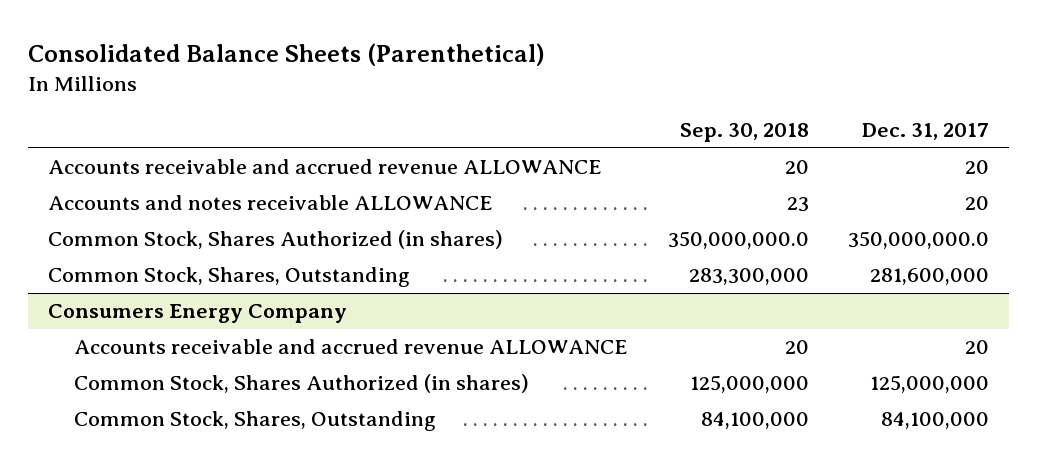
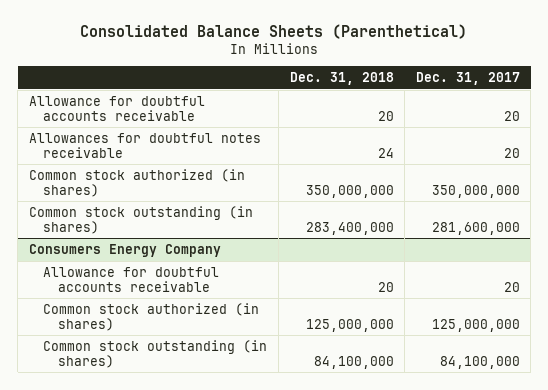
[679,123,809,143] Sep. 30, 2018 -> none
none -> [289,71,394,85] Dec. 31, 2018
[48,159,603,175] Accounts receivable and accrued revenue ALLOWANCE -> [28,95,205,121] Allowance for doubtful accounts receivable
[48,195,494,211] Accounts and notes receivable ALLOWANCE -> [28,132,261,158] Allowances for doubtful notes receivable
[48,230,504,250] Common Stock, Shares Authorized (in shares) -> [28,168,245,197] Common stock authorized (in shares)
[848,231,990,250] 350,000,000.0 -> [431,184,520,198] 350,000,000
[48,267,411,288] Common Stock, Shares, Outstanding -> [28,205,253,234] Common stock outstanding (in shares)
[73,339,628,355] Accounts receivable and accrued revenue ALLOWANCE -> [43,266,220,292] Allowance for doubtful accounts receivable
[73,374,529,394] Common Stock, Shares Authorized (in shares) -> [43,302,260,331] Common stock authorized (in shares)
[73,411,436,432] Common Stock, Shares, Outstanding -> [43,339,268,368] Common stock outstanding (in shares)

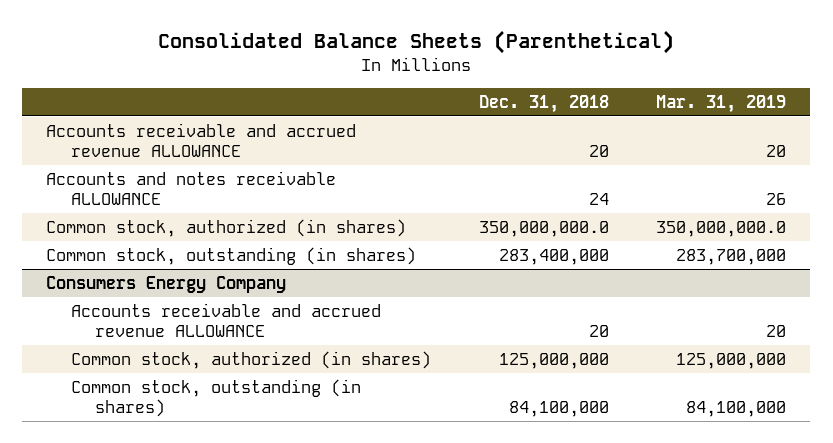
[415,71,520,85] Dec. 31, 2017 -> none
none -> [656,94,787,113] Mar. 31, 2019
[28,95,205,121] Allowance for doubtful accounts receivable -> [46,122,357,158] Accounts receivable and accrued revenue ALLOWANCE
[28,132,261,158] Allowances for doubtful notes receivable -> [46,170,337,206] Accounts and notes receivable ALLOWANCE
[28,168,245,197] Common stock authorized (in shares) -> [46,218,407,237] Common stock, authorized (in shares)
[305,184,394,198] 350,000,000 -> [478,220,609,237] 350,000,000.0
[28,205,253,234] Common stock outstanding (in shares) -> [46,246,417,265] Common stock, outstanding (in shares)
[43,266,220,292] Allowance for doubtful accounts receivable -> [70,302,381,338] Accounts receivable and accrued revenue ALLOWANCE
[43,302,260,331] Common stock authorized (in shares) -> [70,350,431,369] Common stock, authorized (in shares)
[43,339,268,368] Common stock outstanding (in shares) -> [70,378,361,418] Common stock, outstanding (in shares)

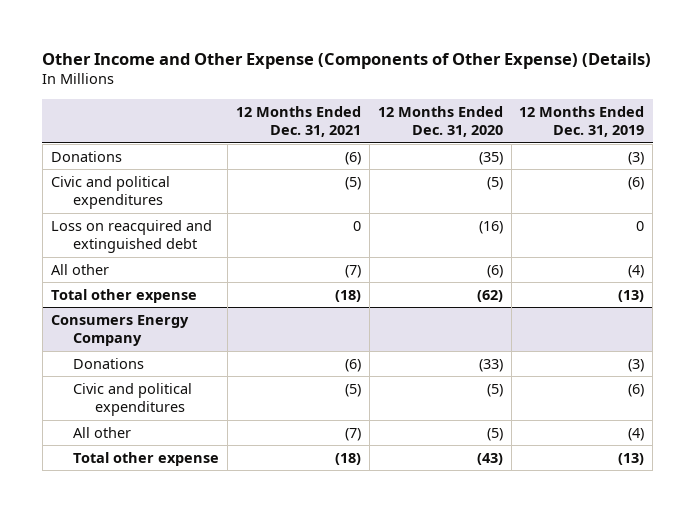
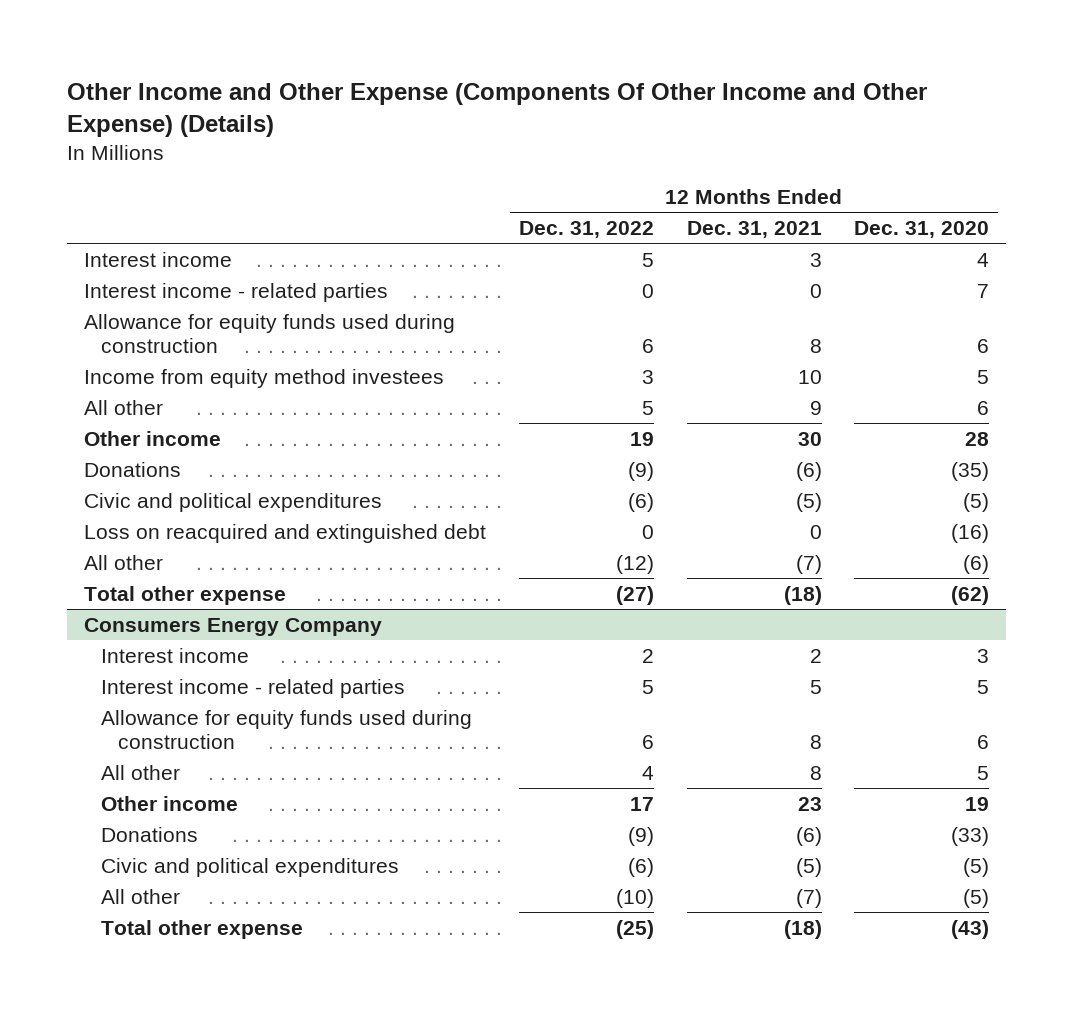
[42,52,652,69] Other Income and Other Expense (Components of Other Expense) (Details) -> [67,82,928,138] Other Income and Other Expense (Components Of Other Income and Other Expense) (Details)
[519,105,645,138] 12 Months Ended Dec. 31, 2019 -> none
none -> [518,220,654,238] Dec. 31, 2022
none -> [83,251,232,267] Interest income
none -> [83,282,388,302] Interest income - related parties
none -> [83,313,455,354] Allowance for equity funds used during construction
none -> [83,368,444,388] Income from equity method investees
none -> [83,399,163,415] All other
none -> [83,430,221,446] Other income
none -> [100,647,249,663] Interest income
none -> [100,678,405,698] Interest income - related parties
none -> [100,709,472,750] Allowance for equity funds used during construction
none -> [100,764,180,780] All other
none -> [100,795,238,811] Other income

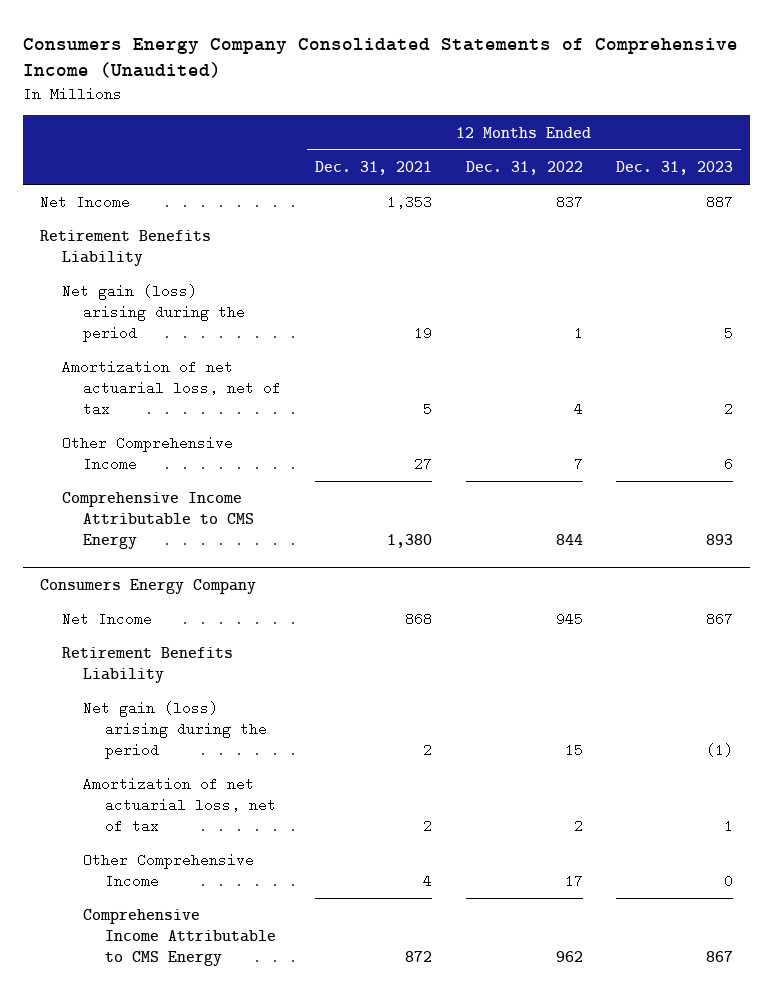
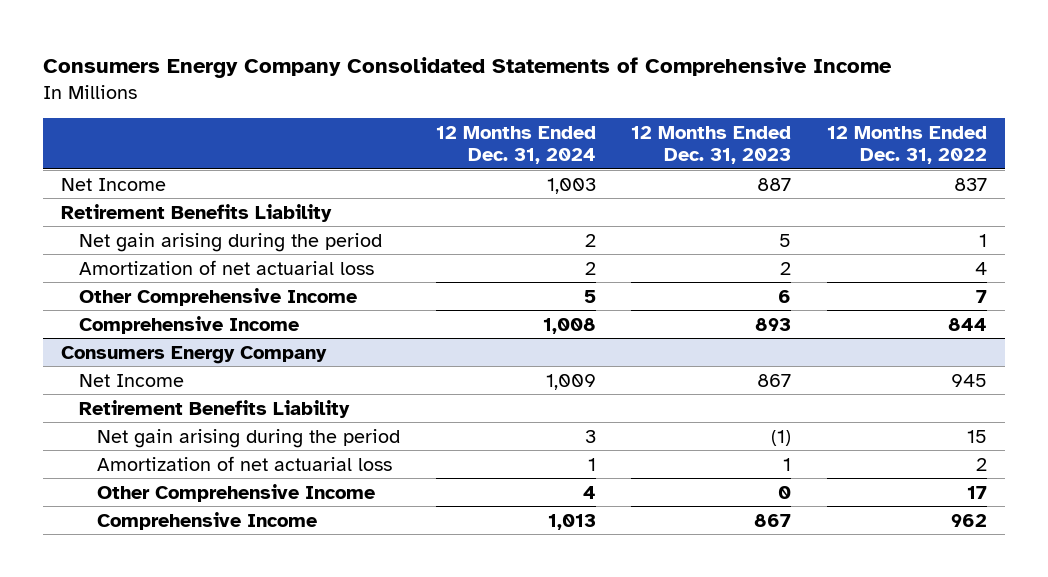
[23,37,739,78] Consumers Energy Company Consolidated Statements of Comprehensive Income (Unaudited) -> [42,56,892,78] Consumers Energy Company Consolidated Statements of Comprehensive Income
[314,161,432,176] Dec. 31, 2021 -> none
none -> [435,125,596,165] 12 Months Ended Dec. 31, 2024
[61,284,246,343] Net gain (loss) arising during the period -> [78,232,382,252] Net gain arising during the period
[61,360,282,417] Amortization of net actuarial loss, net of tax -> [78,259,374,275] Amortization of net actuarial loss
[61,492,255,550] Comprehensive Income Attributable to CMS Energy -> [78,315,299,334] Comprehensive Income
[83,701,268,760] Net gain (loss) arising during the period -> [96,428,400,448] Net gain arising during the period
[83,777,277,834] Amortization of net actuarial loss, net of tax -> [96,455,392,471] Amortization of net actuarial loss
[83,909,277,967] Comprehensive Income Attributable to CMS Energy -> [96,511,317,530] Comprehensive Income

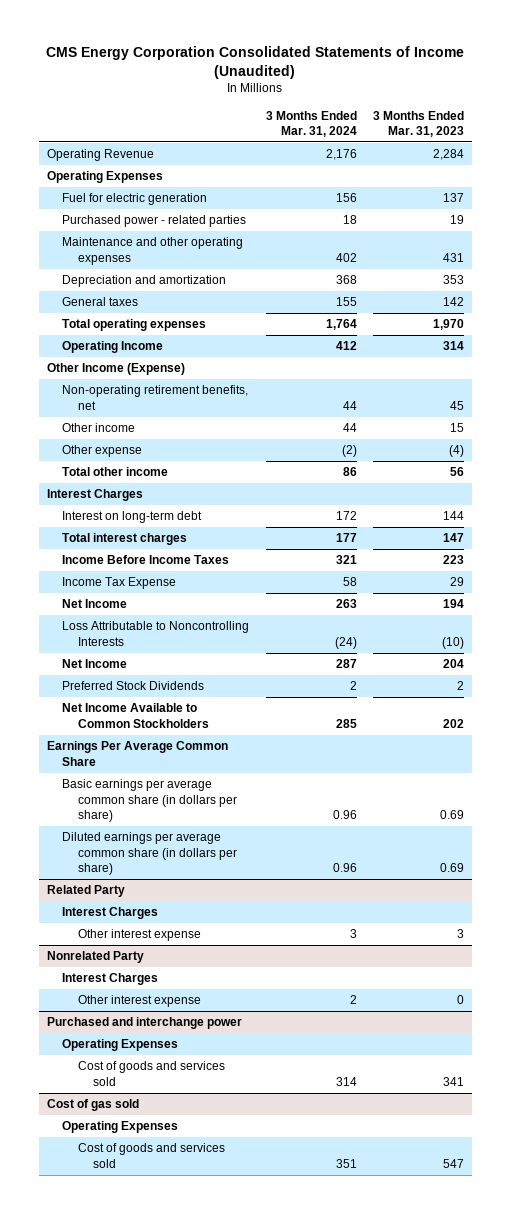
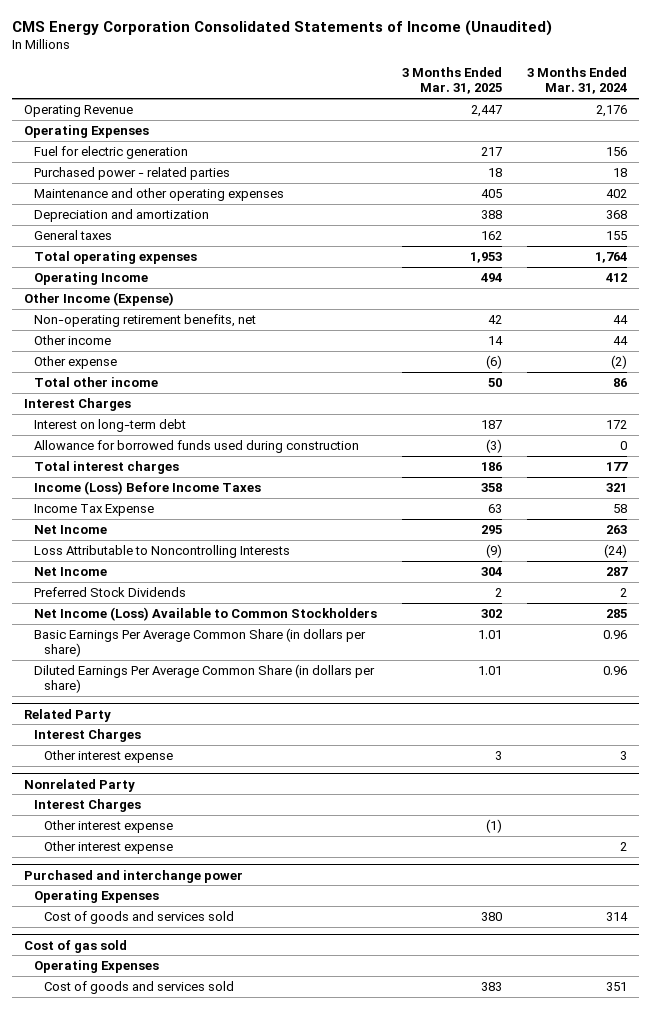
[372,110,464,137] 3 Months Ended Mar. 31, 2023 -> none
none -> [401,66,502,95] 3 Months Ended Mar. 31, 2025
none -> [34,439,360,453] Allowance for borrowed funds used during construction
[62,555,230,565] Income Before Income Taxes -> [34,480,262,495] Income (Loss) Before Income Taxes
[46,741,228,766] Earnings Per Average Common Share -> none
[62,703,209,728] Net Income Available to Common Stockholders -> [34,606,378,621] Net Income (Loss) Available to Common Stockholders
[62,779,237,822] Basic earnings per average common share (in dollars per share) -> [34,627,367,658] Basic Earnings Per Average Common Share (in dollars per share)
[62,832,237,875] Diluted earnings per average common share (in dollars per share) -> [34,663,376,694] Diluted Earnings Per Average Common Share (in dollars per share)
none -> [44,819,174,833] Other interest expense

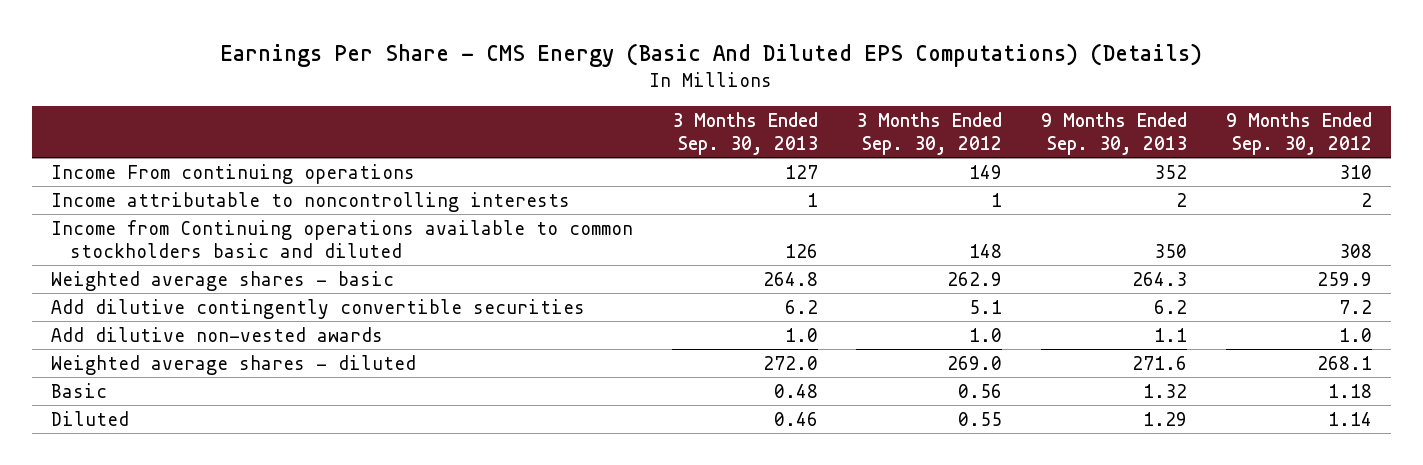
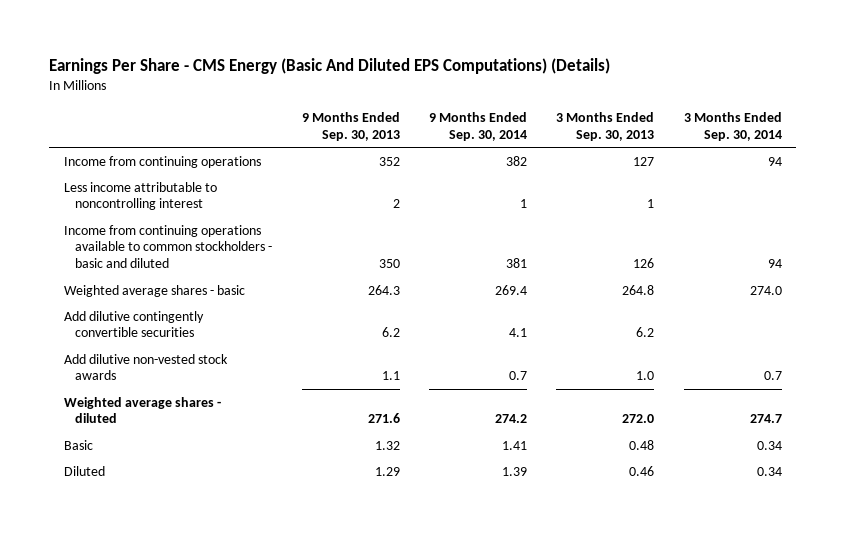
[856,111,1003,155] 3 Months Ended Sep. 30, 2012 -> none
[1225,111,1372,155] 9 Months Ended Sep. 30, 2012 -> none
none -> [428,111,527,141] 9 Months Ended Sep. 30, 2014
none -> [683,111,782,141] 3 Months Ended Sep. 30, 2014
[50,163,415,184] Income From continuing operations -> [63,155,261,168] Income from continuing operations
[50,191,570,212] Income attributable to noncontrolling interests -> [63,181,217,211] Less income attributable to noncontrolling interest
[50,219,633,258] Income from Continuing operations available to common stockholders basic and diluted -> [63,224,273,269] Income from continuing operations available to common stockholders - basic and diluted
[50,326,383,342] Add dilutive non-vested awards -> [63,353,228,381] Add dilutive non-vested stock awards

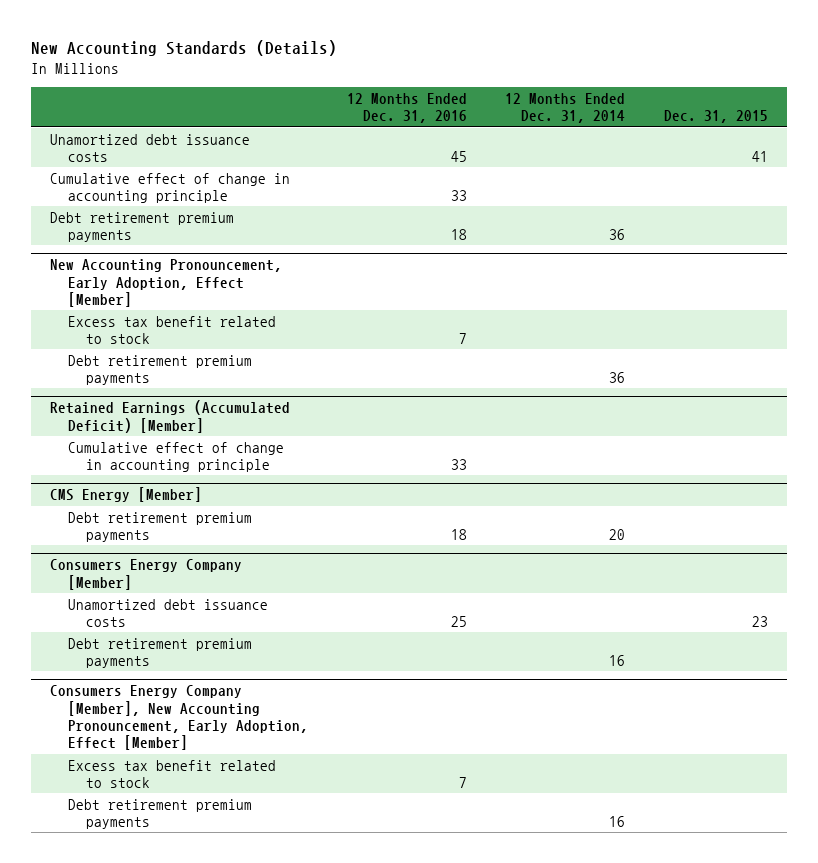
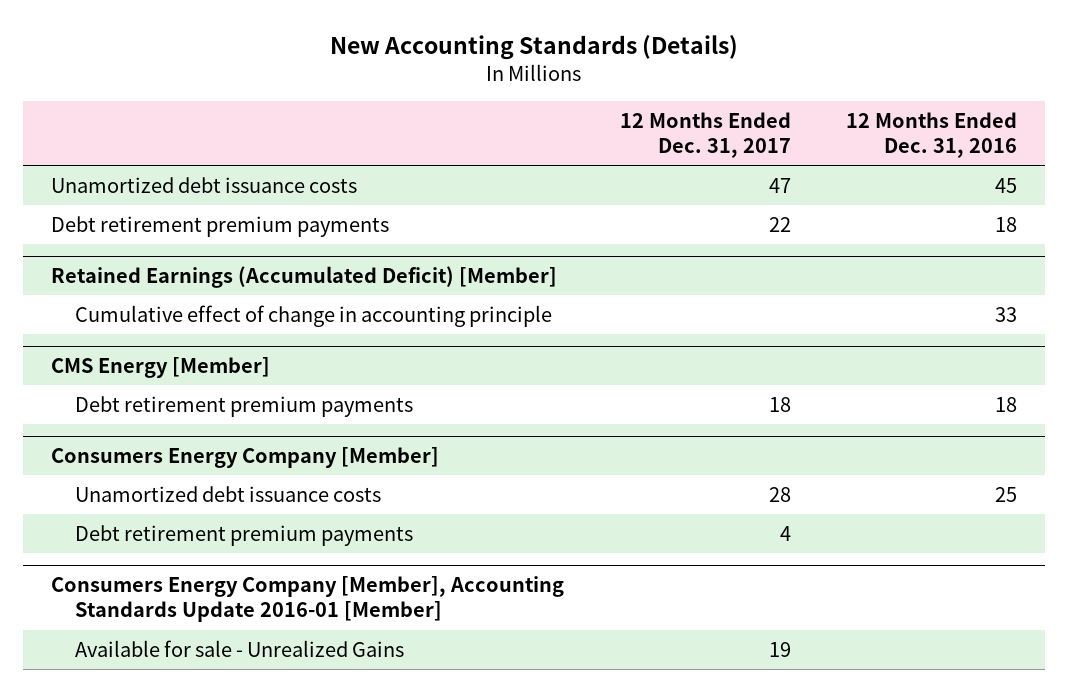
[505,93,626,124] 12 Months Ended Dec. 31, 2014 -> none
[664,110,769,124] Dec. 31, 2015 -> none
none -> [619,112,791,159] 12 Months Ended Dec. 31, 2017
[50,172,291,203] Cumulative effect of change in accounting principle -> none
[50,259,283,307] New Accounting Pronouncement, Early Adoption, Effect [Member] -> none
[68,315,277,344] Excess tax benefit related to stock -> none
[68,354,253,385] Debt retirement premium payments -> none
[50,685,309,751] Consumers Energy Company [Member], New Accounting Pronouncement, Early Adoption, Effect [Member] -> none
[68,759,277,788] Excess tax benefit related to stock -> none
[68,798,253,829] Debt retirement premium payments -> none
none -> [50,576,564,623] Consumers Energy Company [Member], Accounting Standards Update 2016-01 [Member]
none -> [75,639,405,657] Available for sale - Unrealized Gains

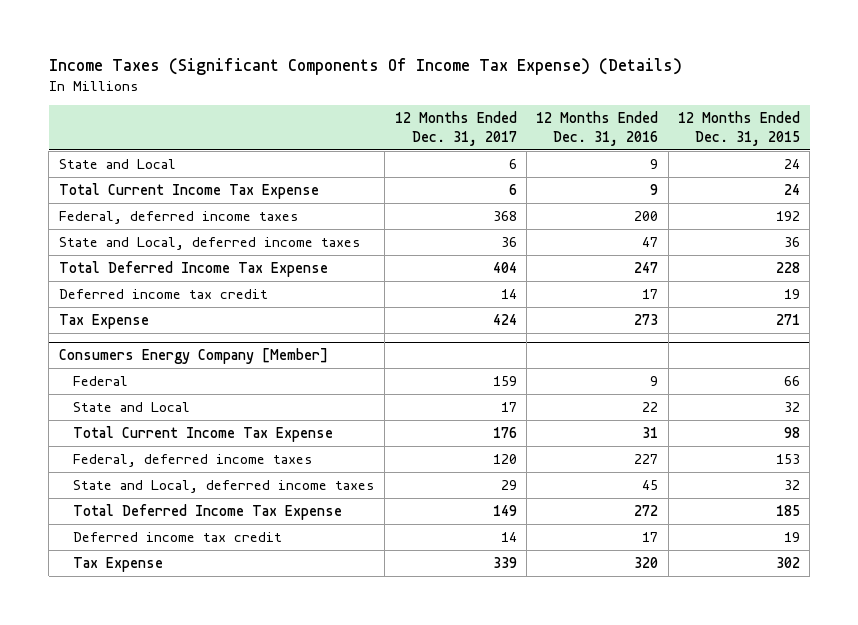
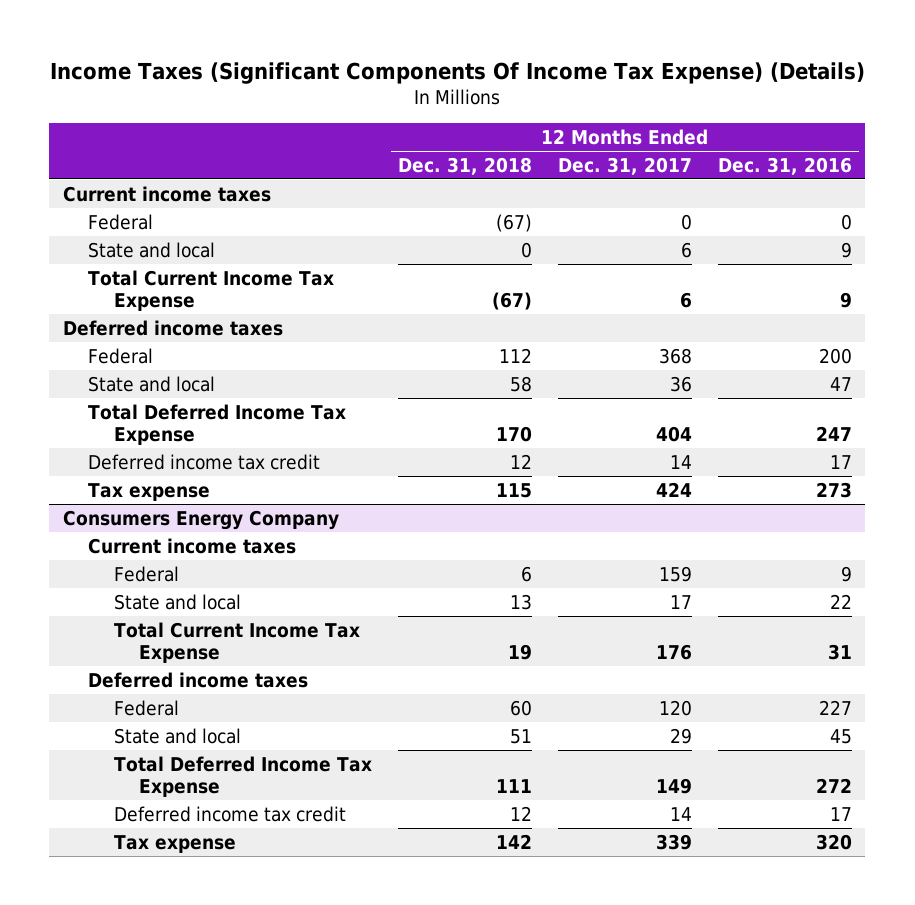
[677,111,800,146] 12 Months Ended Dec. 31, 2015 -> none
none -> [397,156,532,175] Dec. 31, 2018
none -> [62,185,271,202] Current income taxes
none -> [88,213,154,230] Federal
[58,158,176,169] State and Local -> [88,241,216,258] State and local
none -> [62,319,283,336] Deferred income taxes
[58,210,299,224] Federal, deferred income taxes -> [88,347,154,364] Federal
[58,236,361,250] State and Local, deferred income taxes -> [88,375,216,392] State and local
[58,313,149,329] Tax Expense -> [88,482,211,501] Tax expense
[58,348,328,365] Consumers Energy Company [Member] -> [62,509,339,530] Consumers Energy Company
none -> [88,537,297,554] Current income taxes
[72,401,190,412] State and Local -> [113,593,241,610] State and local
none -> [88,671,309,688] Deferred income taxes
[72,453,313,467] Federal, deferred income taxes -> [113,699,179,716] Federal
[72,479,375,493] State and Local, deferred income taxes -> [113,727,241,744] State and local
[72,556,163,572] Tax Expense -> [113,834,236,853] Tax expense

